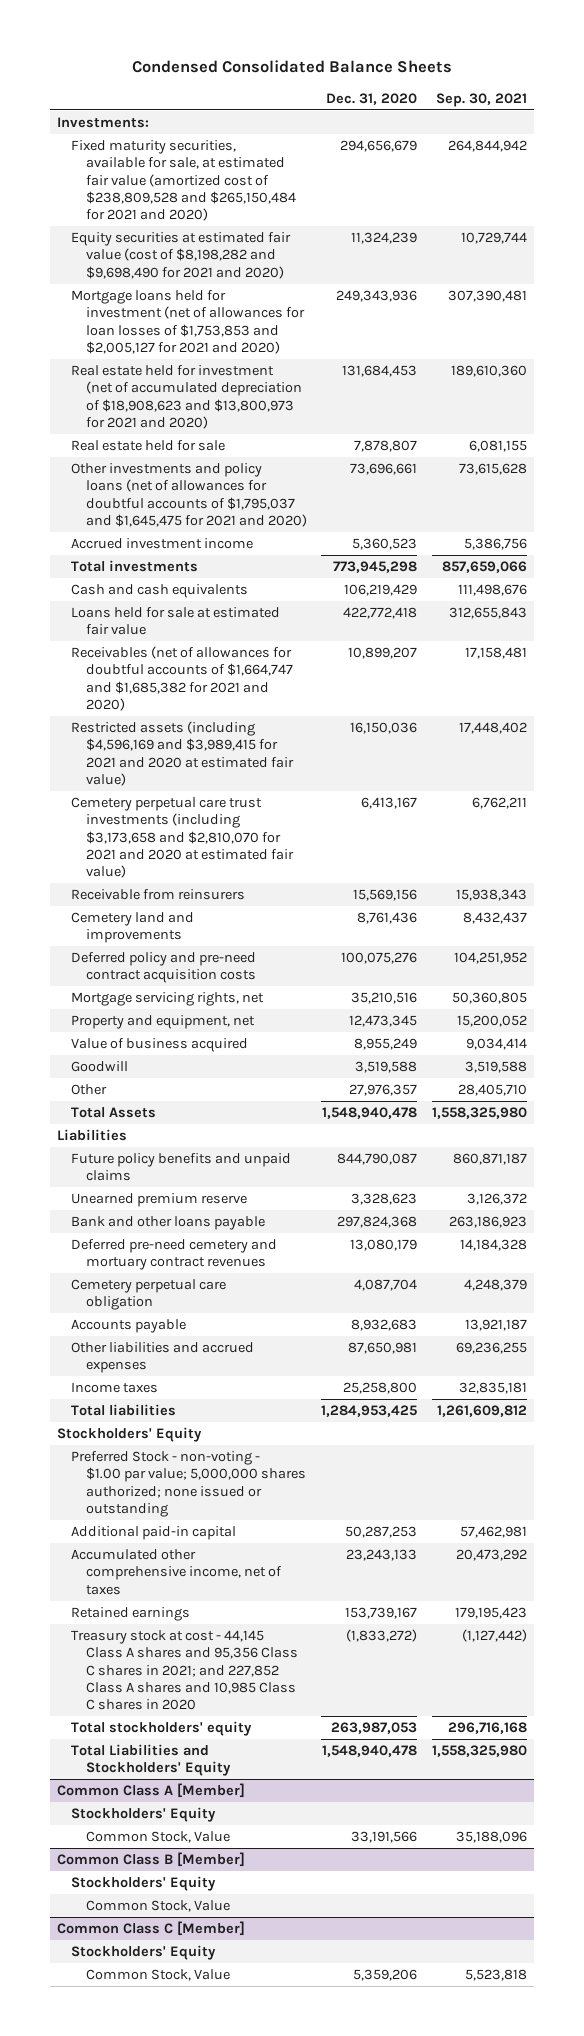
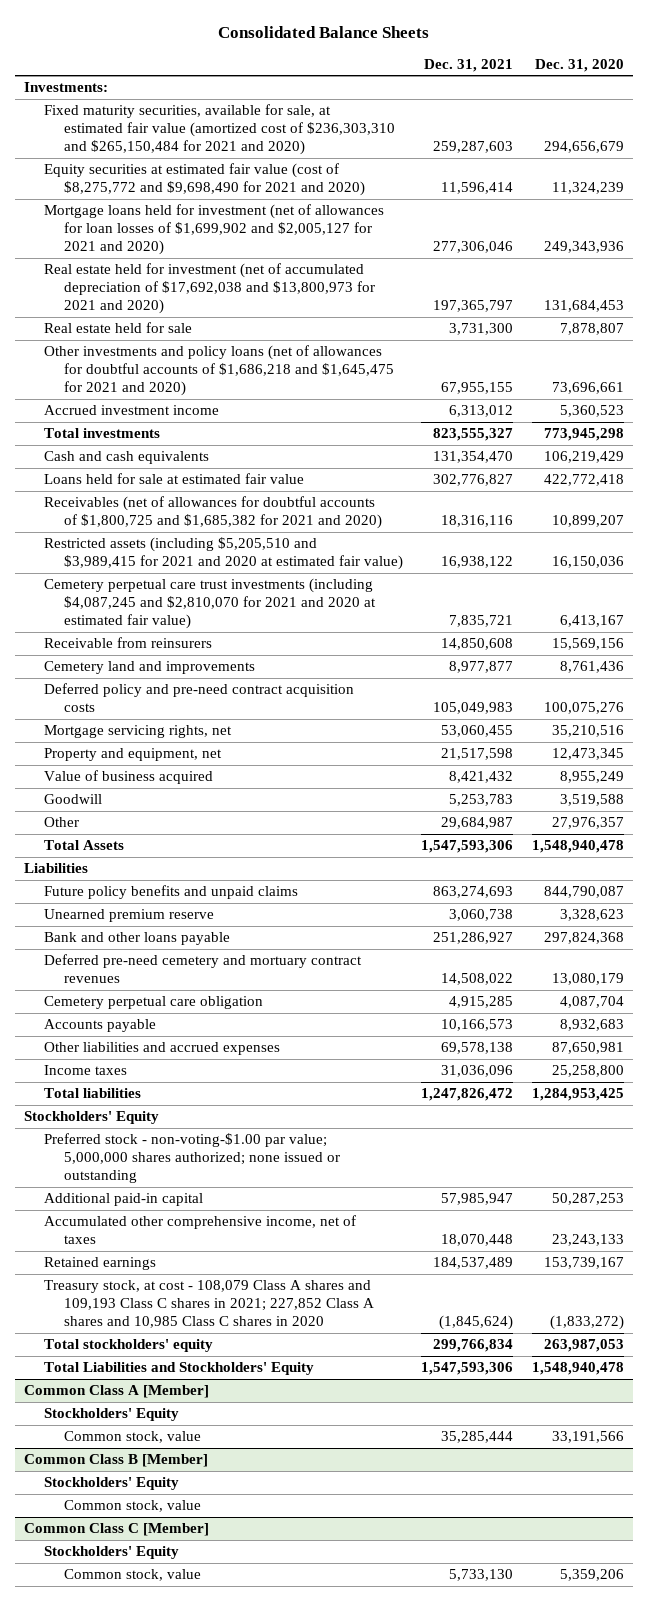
[132,60,453,74] Condensed Consolidated Balance Sheets -> [217,25,429,38] Consolidated Balance Sheets
[436,92,528,107] Sep. 30, 2021 -> none
none -> [424,58,514,72] Dec. 31, 2021
[71,140,296,221] Fixed maturity securities, available for sale, at estimated fair value (amortized cost of $238,809,528 and $265,150,484 for 2021 and 2020) -> [43,104,395,156] Fixed maturity securities, available for sale, at estimated fair value (amortized cost of $236,303,310 and $265,150,484 for 2021 and 2020)
[71,232,292,279] Equity securities at estimated fair value (cost of $8,198,282 and $9,698,490 for 2021 and 2020) -> [43,163,365,197] Equity securities at estimated fair value (cost of $8,275,772 and $9,698,490 for 2021 and 2020)
[71,290,305,354] Mortgage loans held for investment (net of allowances for loan losses of $1,753,853 and $2,005,127 for 2021 and 2020) -> [43,204,384,256] Mortgage loans held for investment (net of allowances for loan losses of $1,699,902 and $2,005,127 for 2021 and 2020)
[71,365,302,429] Real estate held for investment (net of accumulated depreciation of $18,908,623 and $13,800,973 for 2021 and 2020) -> [43,263,375,315] Real estate held for investment (net of accumulated depreciation of $17,692,038 and $13,800,973 for 2021 and 2020)
[71,463,307,527] Other investments and policy loans (net of allowances for doubtful accounts of $1,795,037 and $1,645,475 for 2021 and 2020) -> [43,345,394,397] Other investments and policy loans (net of allowances for doubtful accounts of $1,686,218 and $1,645,475 for 2021 and 2020)
[71,646,293,711] Receivables (net of allowances for doubtful accounts of $1,664,747 and $1,685,382 for 2021 and 2020) -> [43,496,382,530] Receivables (net of allowances for doubtful accounts of $1,800,725 and $1,685,382 for 2021 and 2020)
[71,721,294,786] Restricted assets (including $4,596,169 and $3,989,415 for 2021 and 2020 at estimated fair value) -> [43,537,403,571] Restricted assets (including $5,205,510 and $3,989,415 for 2021 and 2020 at estimated fair value)
[71,797,294,878] Cemetery perpetual care trust investments (including $3,173,658 and $2,810,070 for 2021 and 2020 at estimated fair value) -> [43,578,376,630] Cemetery perpetual care trust investments (including $4,087,245 and $2,810,070 for 2021 and 2020 at estimated fair value)
[71,1451,306,1517] Preferred Stock - non-voting - $1.00 par value; 5,000,000 shares authorized; none issued or outstanding -> [43,1133,340,1184] Preferred stock - non-voting-$1.00 par value; 5,000,000 shares authorized; none issued or outstanding
[71,1630,298,1710] Treasury stock at cost - 44,145 Class A shares and 95,356 Class C shares in 2021; and 227,852 Class A shares and 10,985 Class C shares in 2020 -> [43,1280,374,1329] Treasury stock, at cost - 108,079 Class A shares and 109,193 Class C shares in 2021; 227,852 Class A shares and 10,985 Class C shares in 2020
[85,1831,230,1844] Common Stock, Value -> [63,1431,201,1444] Common stock, value
[85,1900,230,1913] Common Stock, Value -> [63,1500,201,1513] Common stock, value
[85,1969,230,1982] Common Stock, Value -> [63,1569,201,1582] Common stock, value

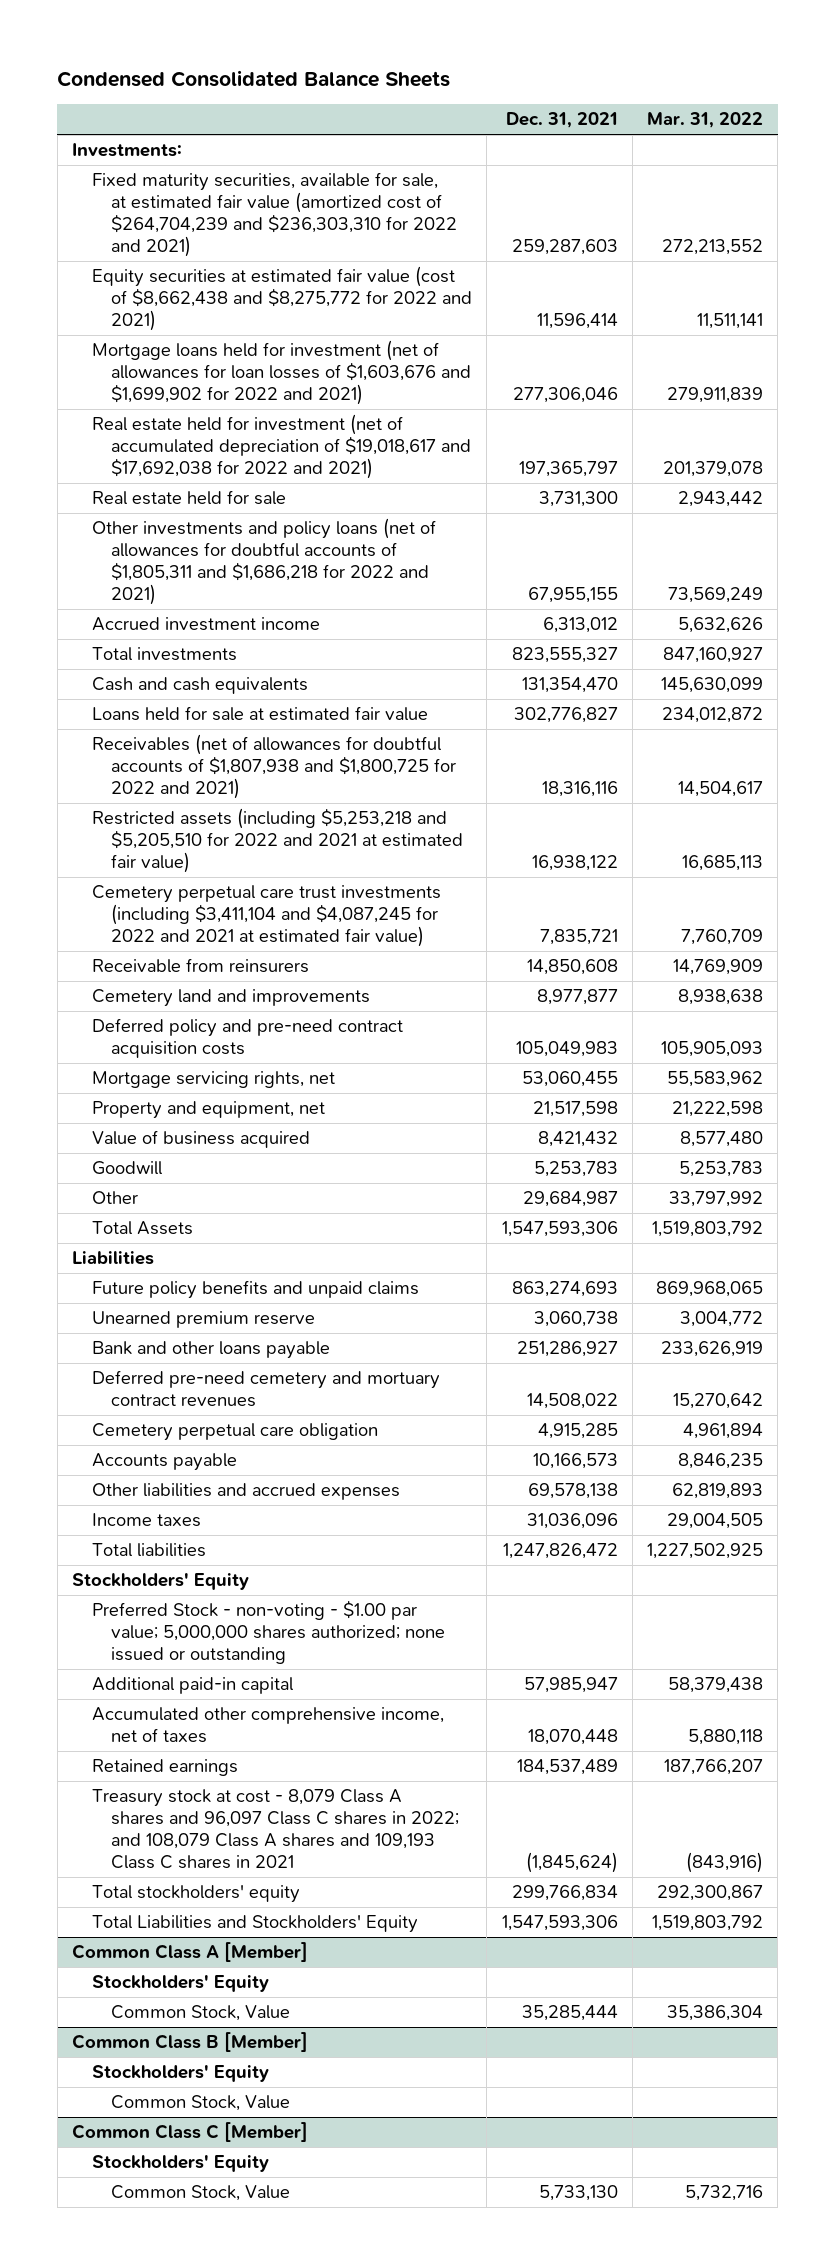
[217,25,429,38] Consolidated Balance Sheets -> [57,69,451,87] Condensed Consolidated Balance Sheets
[534,58,624,72] Dec. 31, 2020 -> none
none -> [647,112,764,129] Mar. 31, 2022
[43,104,395,156] Fixed maturity securities, available for sale, at estimated fair value (amortized cost of $236,303,310 and $265,150,484 for 2021 and 2020) -> [91,172,458,258] Fixed maturity securities, available for sale, at estimated fair value (amortized cost of $264,704,239 and $236,303,310 for 2022 and 2021)
[43,163,365,197] Equity securities at estimated fair value (cost of $8,275,772 and $9,698,490 for 2021 and 2020) -> [91,266,473,332] Equity securities at estimated fair value (cost of $8,662,438 and $8,275,772 for 2022 and 2021)
[43,204,384,256] Mortgage loans held for investment (net of allowances for loan losses of $1,699,902 and $2,005,127 for 2021 and 2020) -> [91,340,472,406] Mortgage loans held for investment (net of allowances for loan losses of $1,603,676 and $1,699,902 for 2022 and 2021)
[43,263,375,315] Real estate held for investment (net of accumulated depreciation of $17,692,038 and $13,800,973 for 2021 and 2020) -> [91,414,472,480] Real estate held for investment (net of accumulated depreciation of $19,018,617 and $17,692,038 for 2022 and 2021)
[43,345,394,397] Other investments and policy loans (net of allowances for doubtful accounts of $1,686,218 and $1,645,475 for 2021 and 2020) -> [91,518,436,606] Other investments and policy loans (net of allowances for doubtful accounts of $1,805,311 and $1,686,218 for 2022 and 2021)
[43,496,382,530] Receivables (net of allowances for doubtful accounts of $1,800,725 and $1,685,382 for 2021 and 2020) -> [91,734,457,800] Receivables (net of allowances for doubtful accounts of $1,807,938 and $1,800,725 for 2022 and 2021)
[43,537,403,571] Restricted assets (including $5,205,510 and $3,989,415 for 2021 and 2020 at estimated fair value) -> [91,808,464,874] Restricted assets (including $5,253,218 and $5,205,510 for 2022 and 2021 at estimated fair value)
[43,578,376,630] Cemetery perpetual care trust investments (including $4,087,245 and $2,810,070 for 2021 and 2020 at estimated fair value) -> [91,885,441,948] Cemetery perpetual care trust investments (including $3,411,104 and $4,087,245 for 2022 and 2021 at estimated fair value)
[43,1133,340,1184] Preferred stock - non-voting-$1.00 par value; 5,000,000 shares authorized; none issued or outstanding -> [91,1600,446,1665] Preferred Stock - non-voting - $1.00 par value; 5,000,000 shares authorized; none issued or outstanding
[43,1280,374,1329] Treasury stock, at cost - 108,079 Class A shares and 109,193 Class C shares in 2021; 227,852 Class A shares and 10,985 Class C shares in 2020 -> [91,1789,460,1870] Treasury stock at cost - 8,079 Class A shares and 96,097 Class C shares in 2022; and 108,079 Class A shares and 109,193 Class C shares in 2021
[63,1431,201,1444] Common stock, value -> [111,2005,291,2022] Common Stock, Value
[63,1500,201,1513] Common stock, value -> [111,2095,291,2112] Common Stock, Value
[63,1569,201,1582] Common stock, value -> [111,2185,291,2202] Common Stock, Value

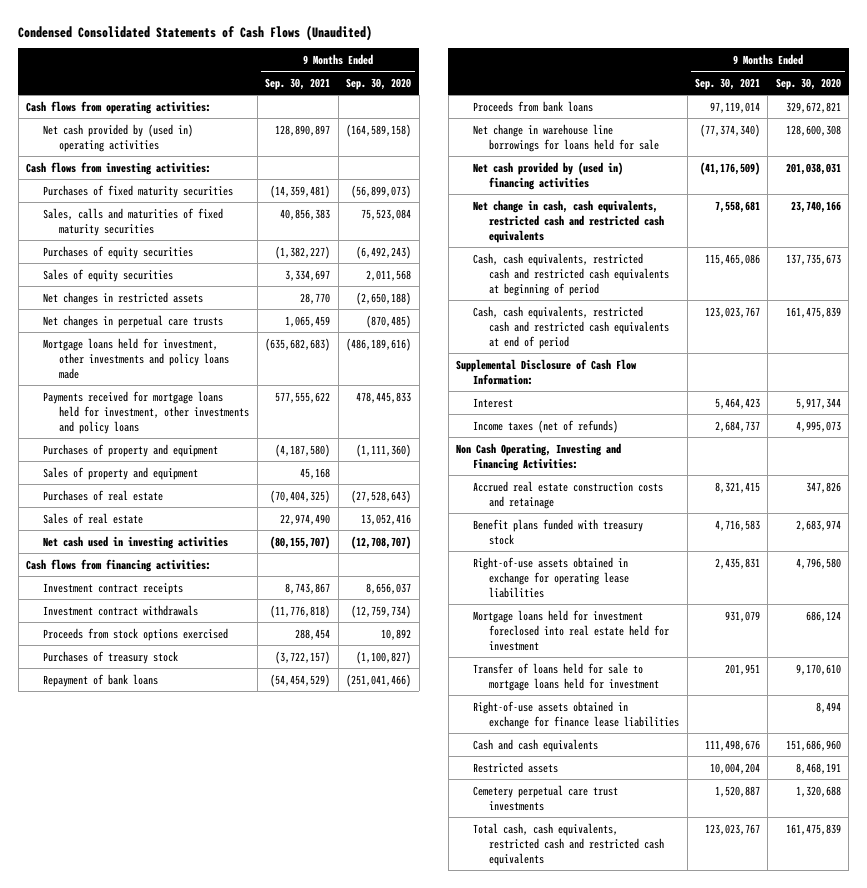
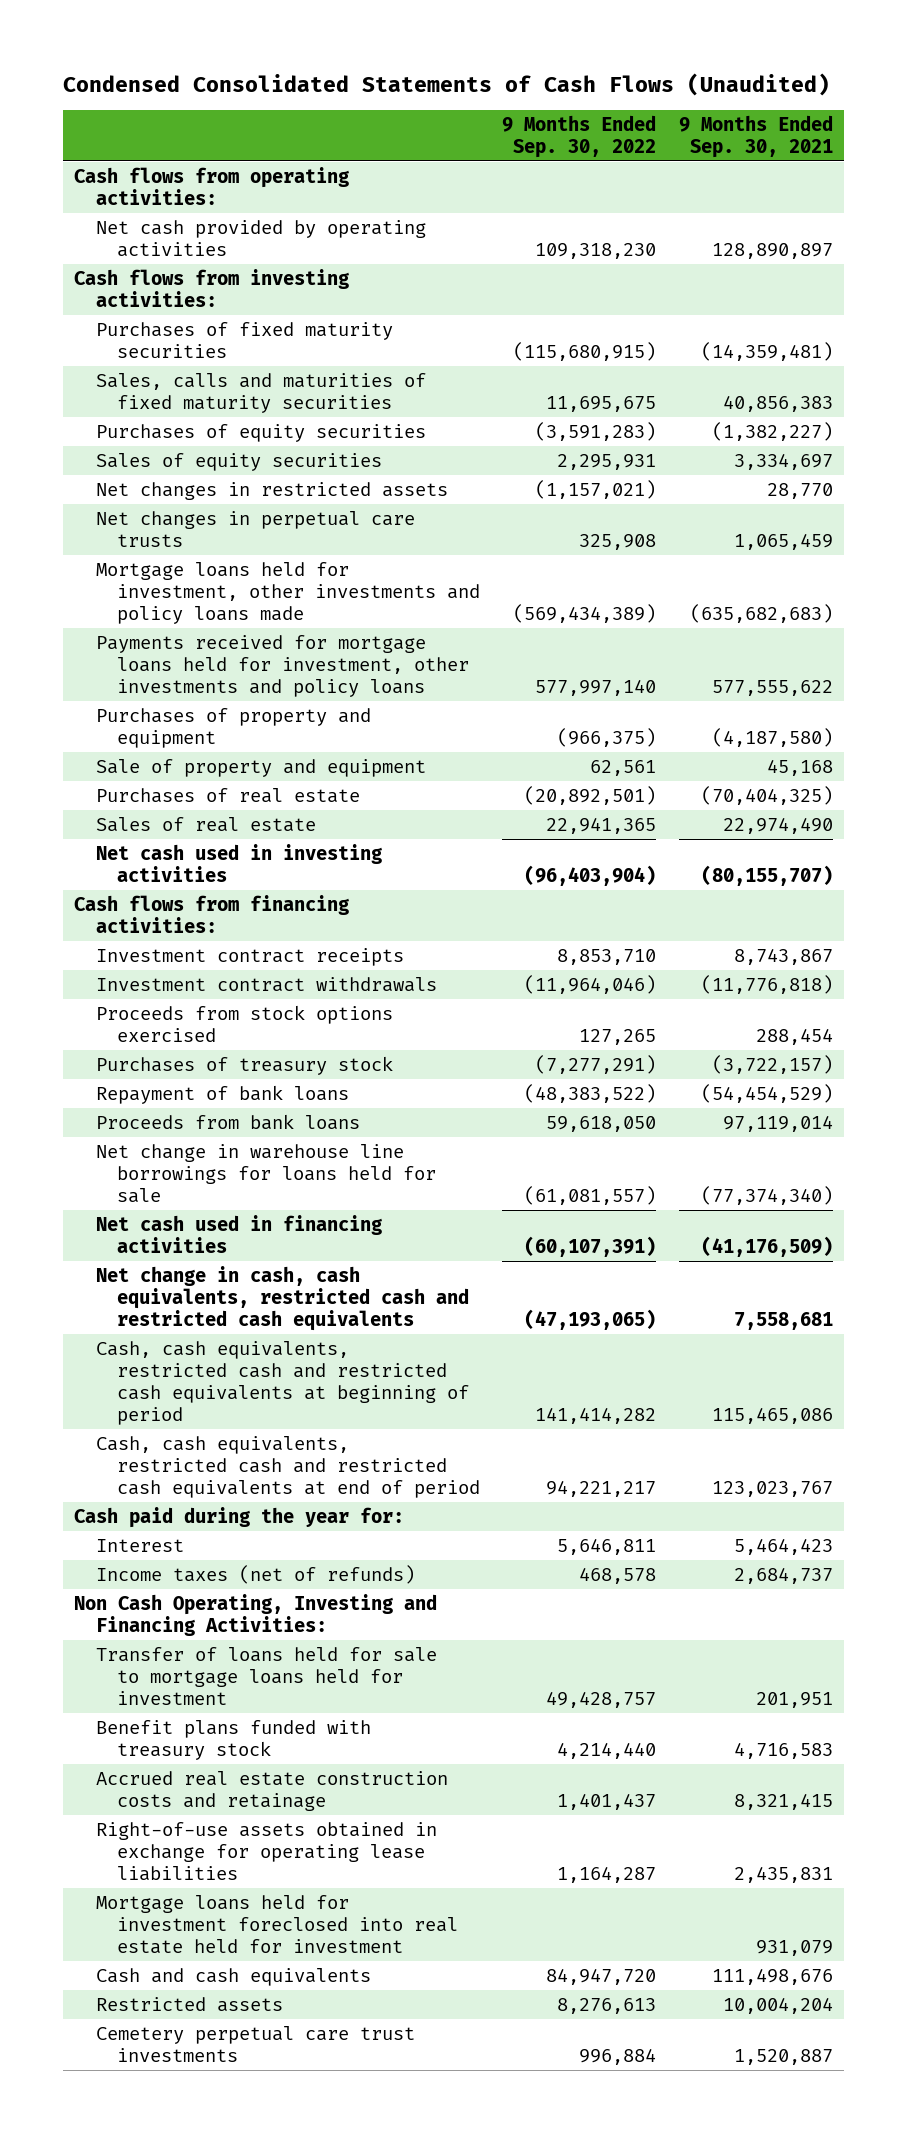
[346,77,412,90] Sep. 30, 2020 -> none
none -> [502,114,657,158] 9 Months Ended Sep. 30, 2022
[42,123,193,152] Net cash provided by (used in) operating activities -> [95,219,426,257] Net cash provided by operating activities
[42,466,198,480] Sales of property and equipment -> [95,758,426,777] Sale of property and equipment
[472,161,623,190] Net cash provided by (used in) financing activities -> [95,1214,382,1253] Net cash used in financing activities
[456,358,638,385] Supplemental Disclosure of Cash Flow Information: -> none
none -> [74,1506,405,1528] Cash paid during the year for:
[472,662,660,691] Transfer of loans held for sale to mortgage loans held for investment -> [95,1646,437,1705] Transfer of loans held for sale to mortgage loans held for investment
[472,480,663,509] Accrued real estate construction costs and retainage -> [95,1770,448,1811] Accrued real estate construction costs and retainage
[472,700,680,729] Right-of-use assets obtained in exchange for finance lease liabilities -> none
[472,822,665,866] Total cash, cash equivalents, restricted cash and restricted cash equivalents -> none

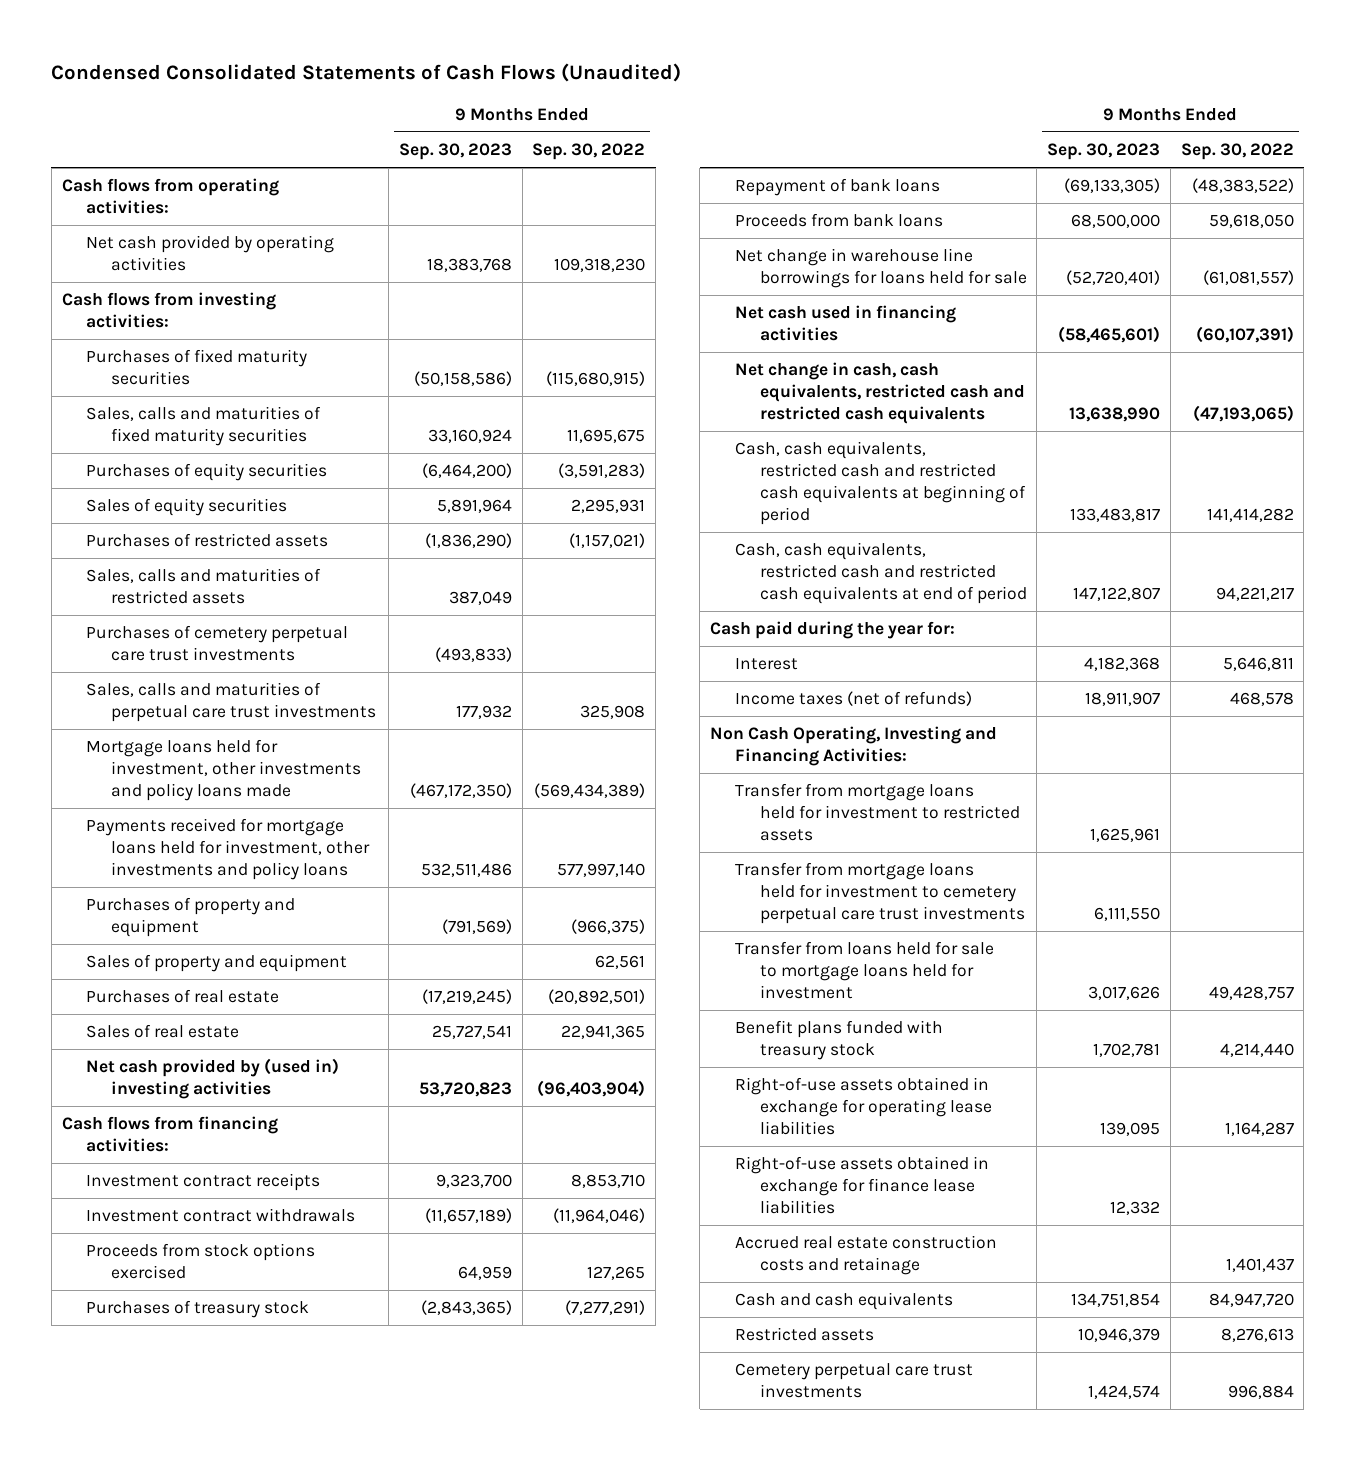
[678,114,833,158] 9 Months Ended Sep. 30, 2021 -> none
none -> [398,142,512,160] Sep. 30, 2023
[95,481,448,500] Net changes in restricted assets -> [86,533,329,548] Purchases of restricted assets
none -> [86,568,322,605] Sales, calls and maturities of restricted assets
none -> [86,625,349,662] Purchases of cemetery perpetual care trust investments
[95,510,415,547] Net changes in perpetual care trusts -> [86,682,377,723] Sales, calls and maturities of perpetual care trust investments
[95,758,426,777] Sale of property and equipment -> [86,954,348,973] Sales of property and equipment
[95,843,382,882] Net cash used in investing activities -> [86,1058,340,1100] Net cash provided by (used in) investing activities
none -> [734,783,1020,841] Transfer from mortgage loans held for investment to restricted assets
none -> [734,862,1025,924] Transfer from mortgage loans held for investment to cemetery perpetual care trust investments
[95,1646,437,1705] Transfer of loans held for sale to mortgage loans held for investment -> [734,941,994,999] Transfer from loans held for sale to mortgage loans held for investment
[95,1894,459,1954] Mortgage loans held for investment foreclosed into real estate held for investment -> none
none -> [734,1156,989,1214] Right-of-use assets obtained in exchange for finance lease liabilities
[95,1770,448,1811] Accrued real estate construction costs and retainage -> [734,1235,997,1276] Accrued real estate construction costs and retainage

